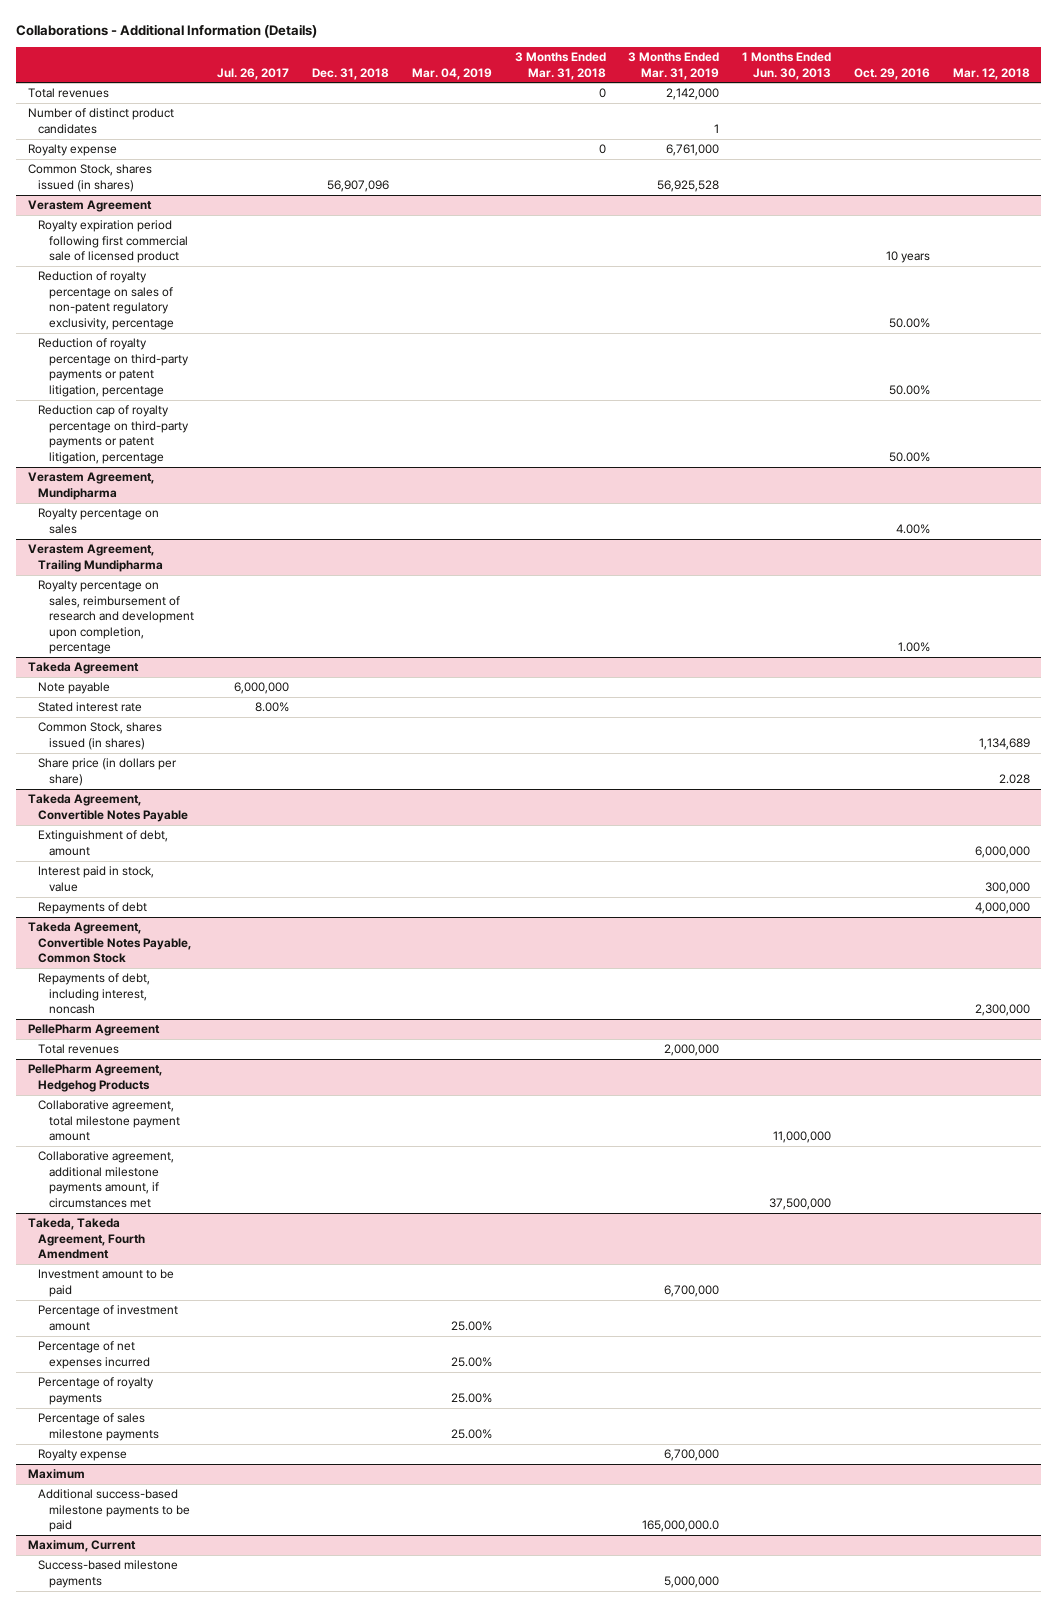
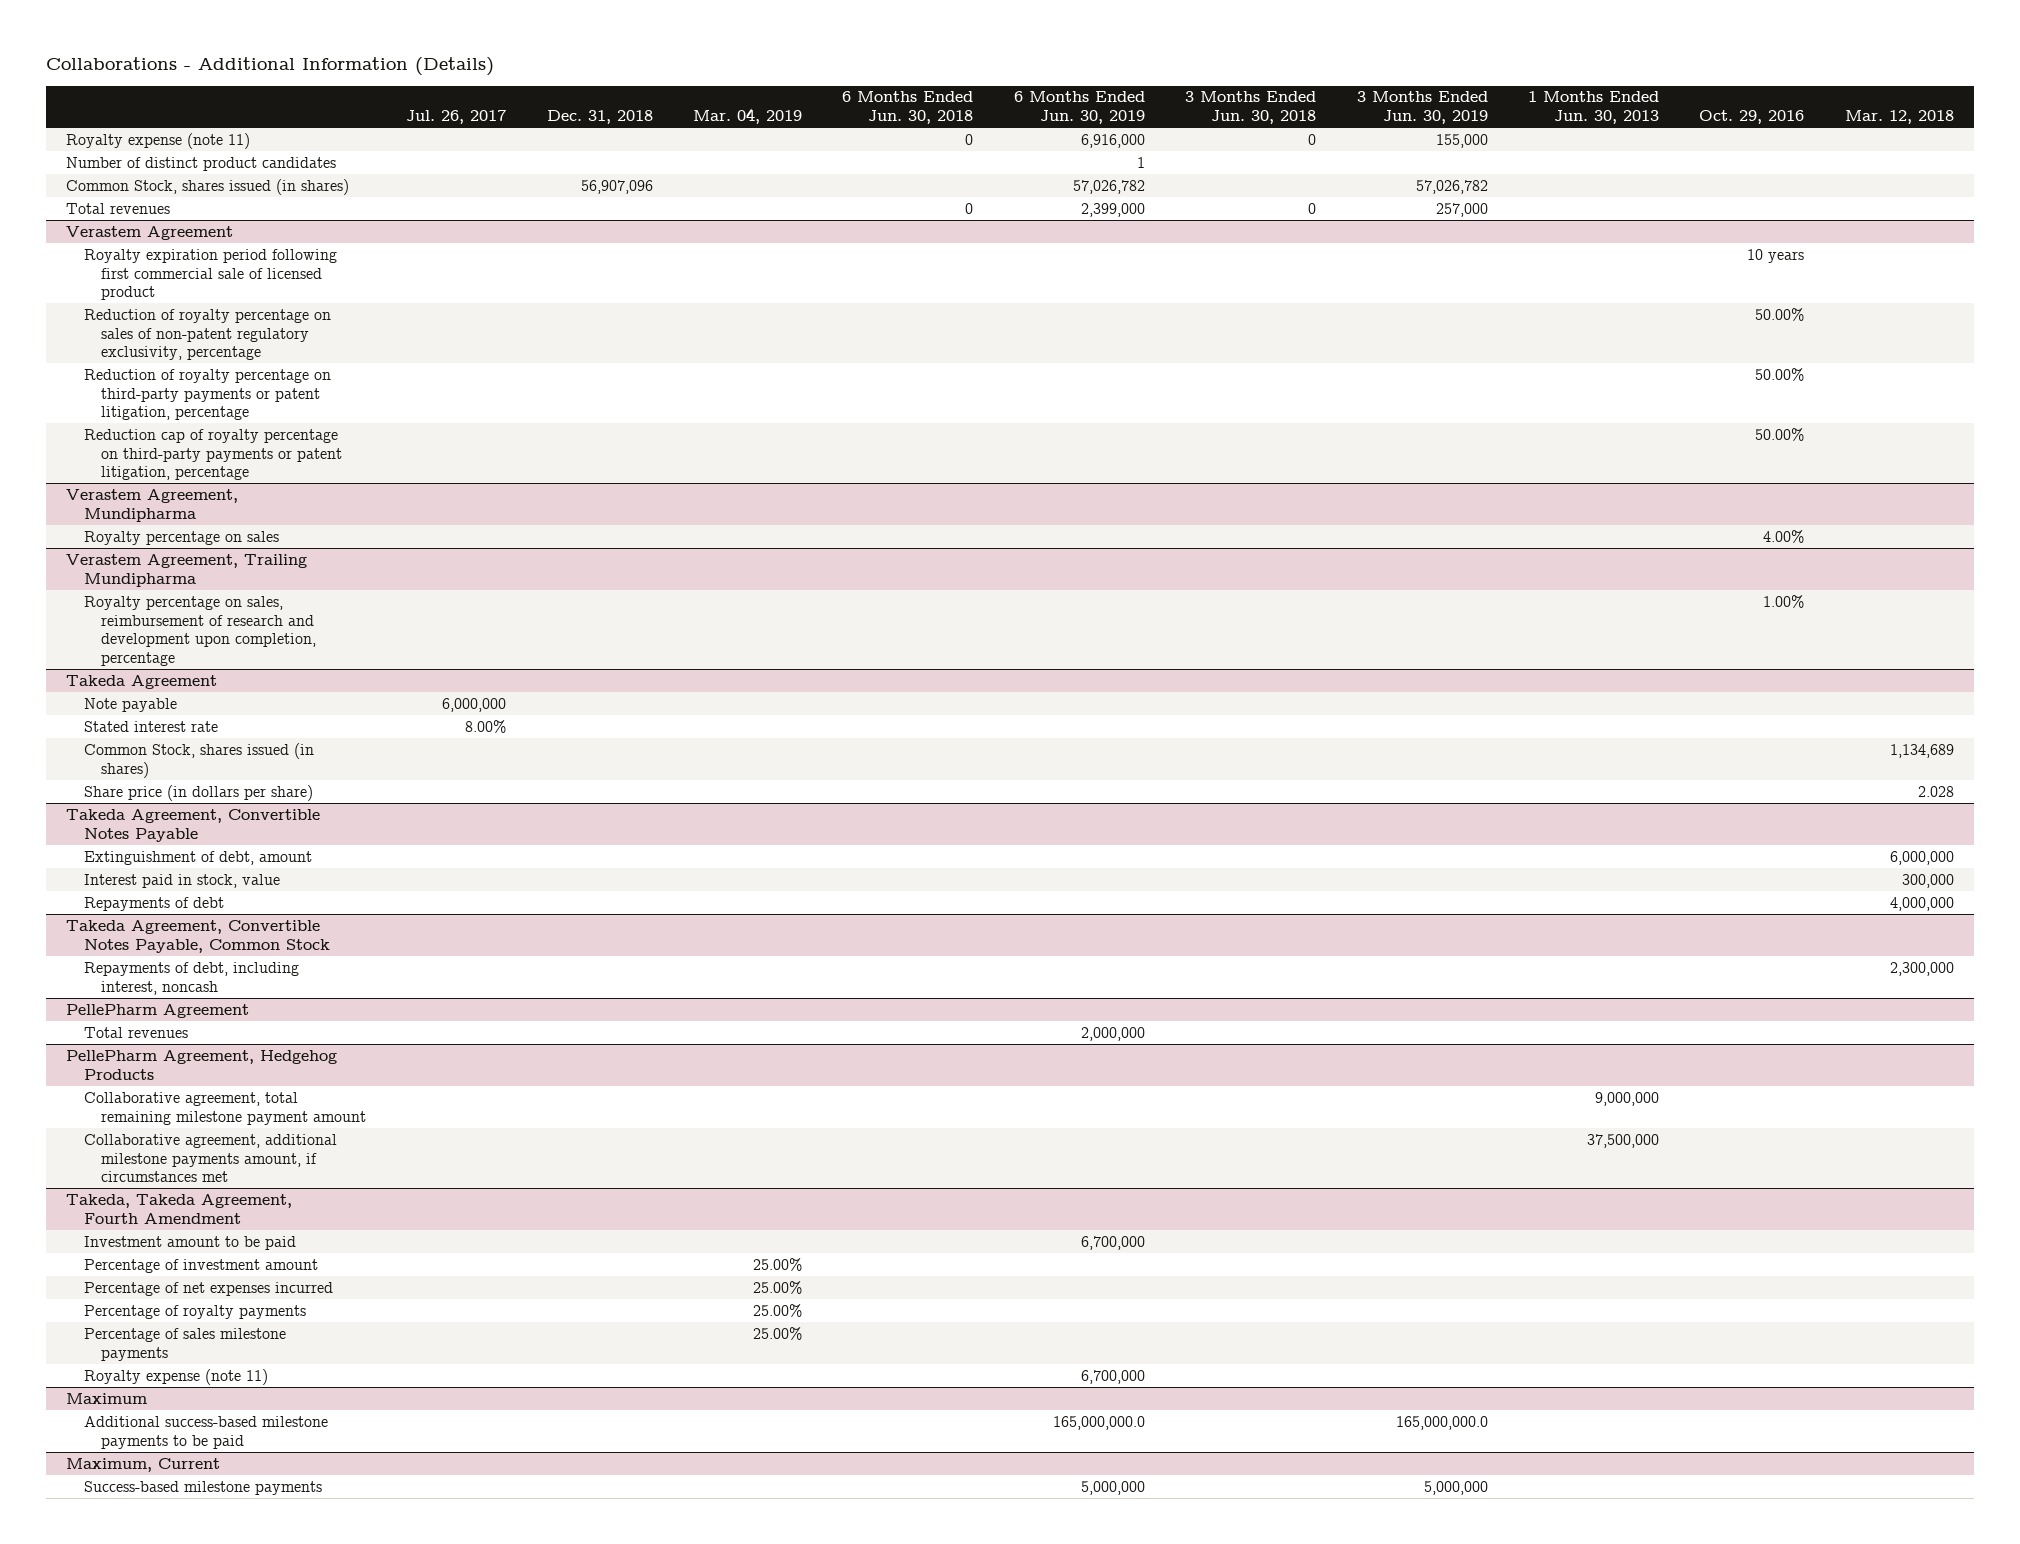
[514,52,606,80] 3 Months Ended Mar. 31, 2018 -> none
[628,52,720,80] 3 Months Ended Mar. 31, 2019 -> none
none -> [842,91,974,125] 6 Months Ended Jun. 30, 2018
none -> [1013,91,1145,125] 6 Months Ended Jun. 30, 2019
none -> [1185,91,1317,125] 3 Months Ended Jun. 30, 2018
none -> [1356,91,1488,125] 3 Months Ended Jun. 30, 2019
none -> [66,132,251,149] Royalty expense (note 11)
[27,144,117,157] Royalty expense -> none
[27,88,109,99] Total revenues -> [66,202,171,214] Total revenues
[38,1100,181,1142] Collaborative agreement, total milestone payment amount -> [83,1091,366,1125] Collaborative agreement, total remaining milestone payment amount
[773,1131,832,1144] 11,000,000 -> [1594,1091,1659,1106] 9,000,000
[38,1449,128,1462] Royalty expense -> [83,1368,268,1385] Royalty expense (note 11)

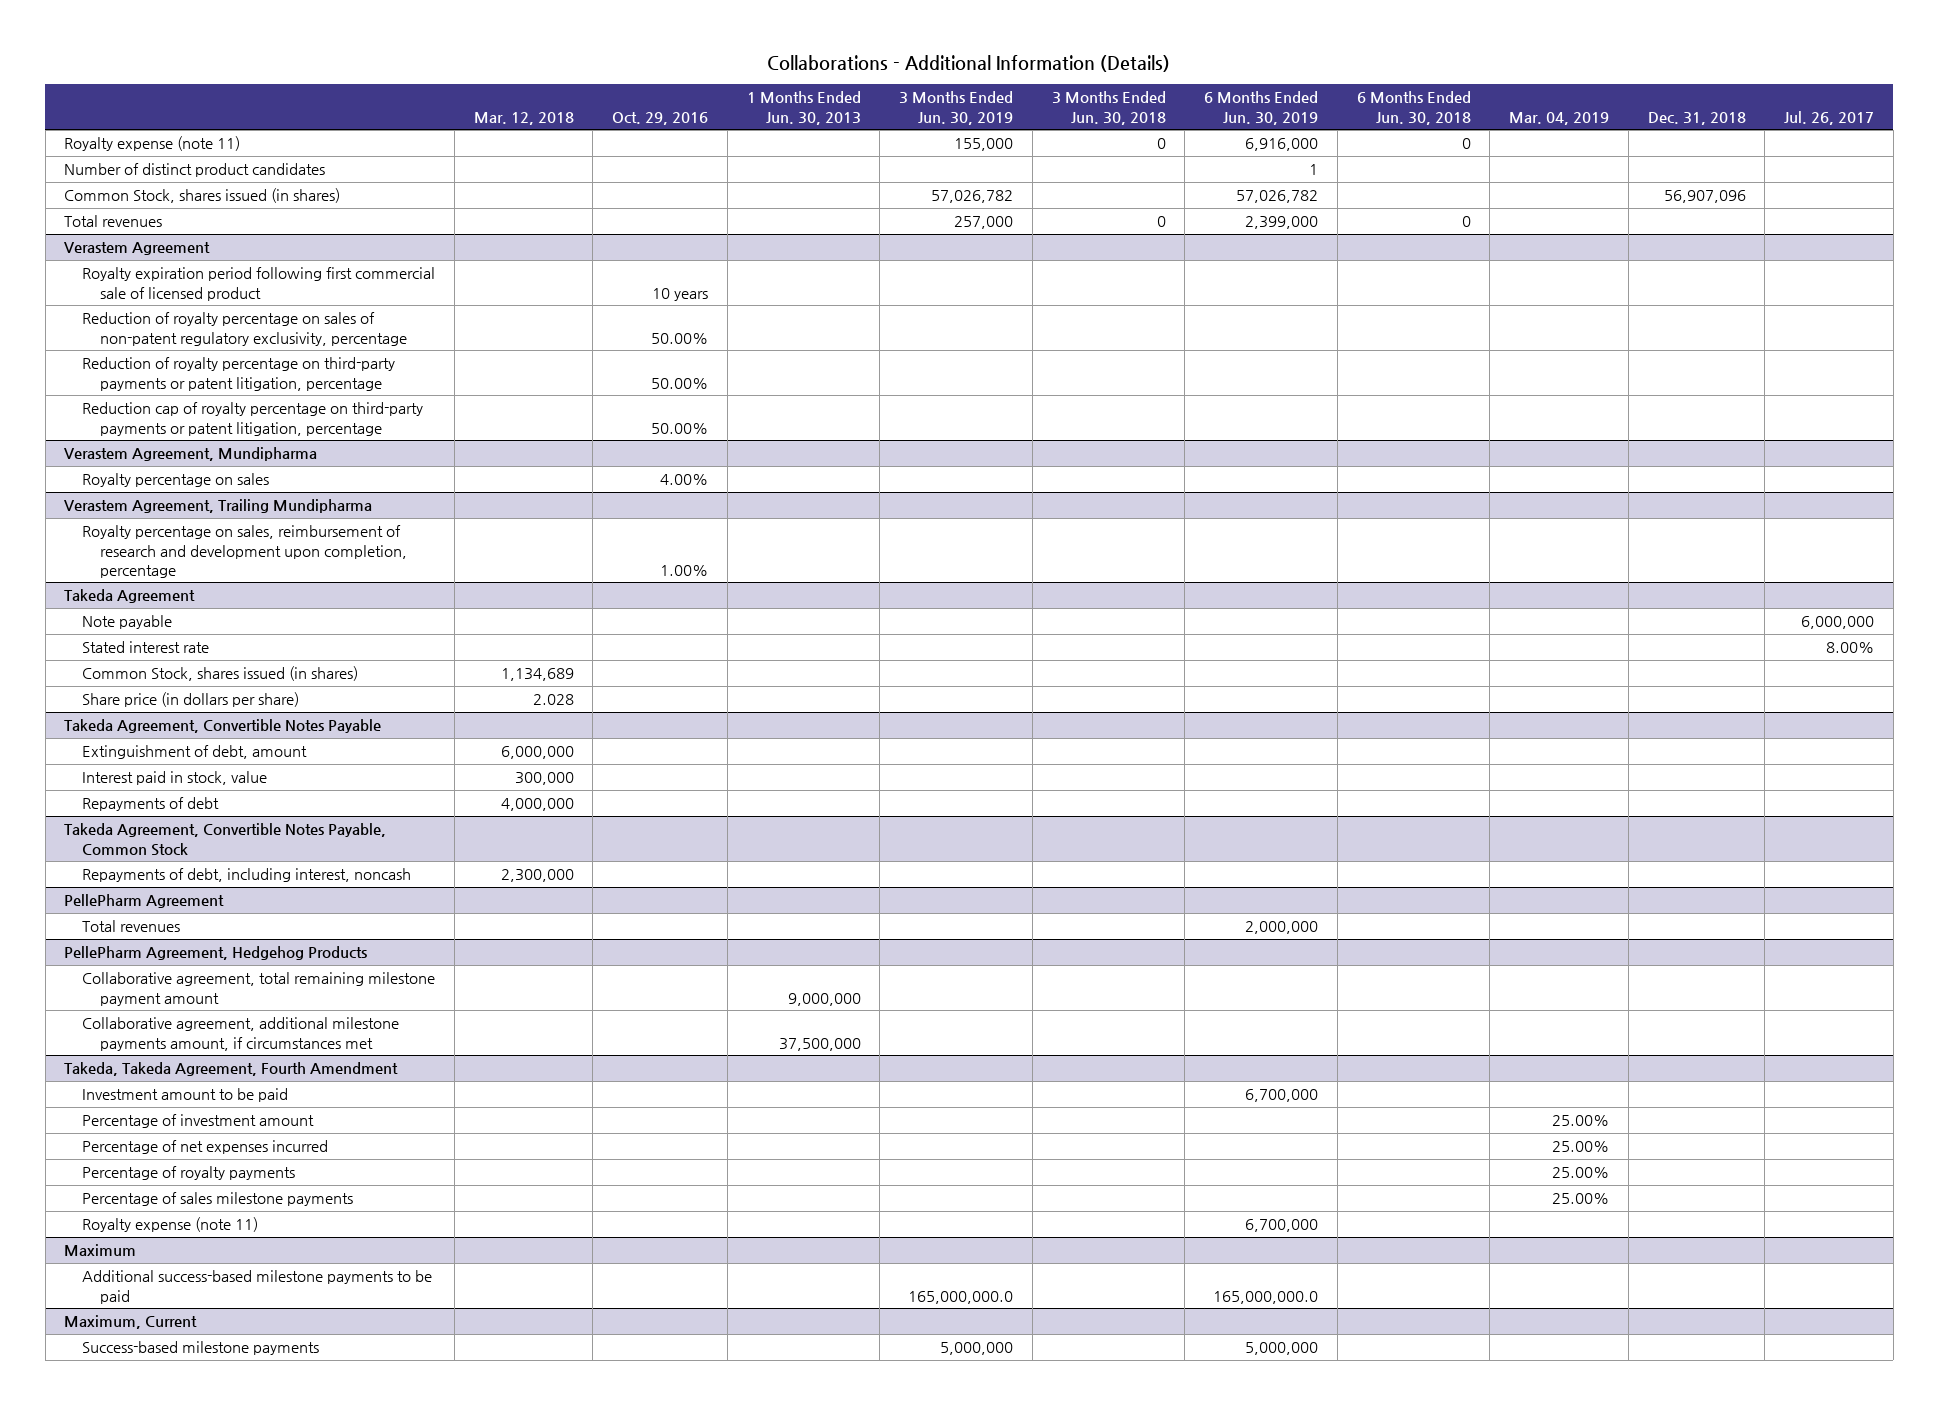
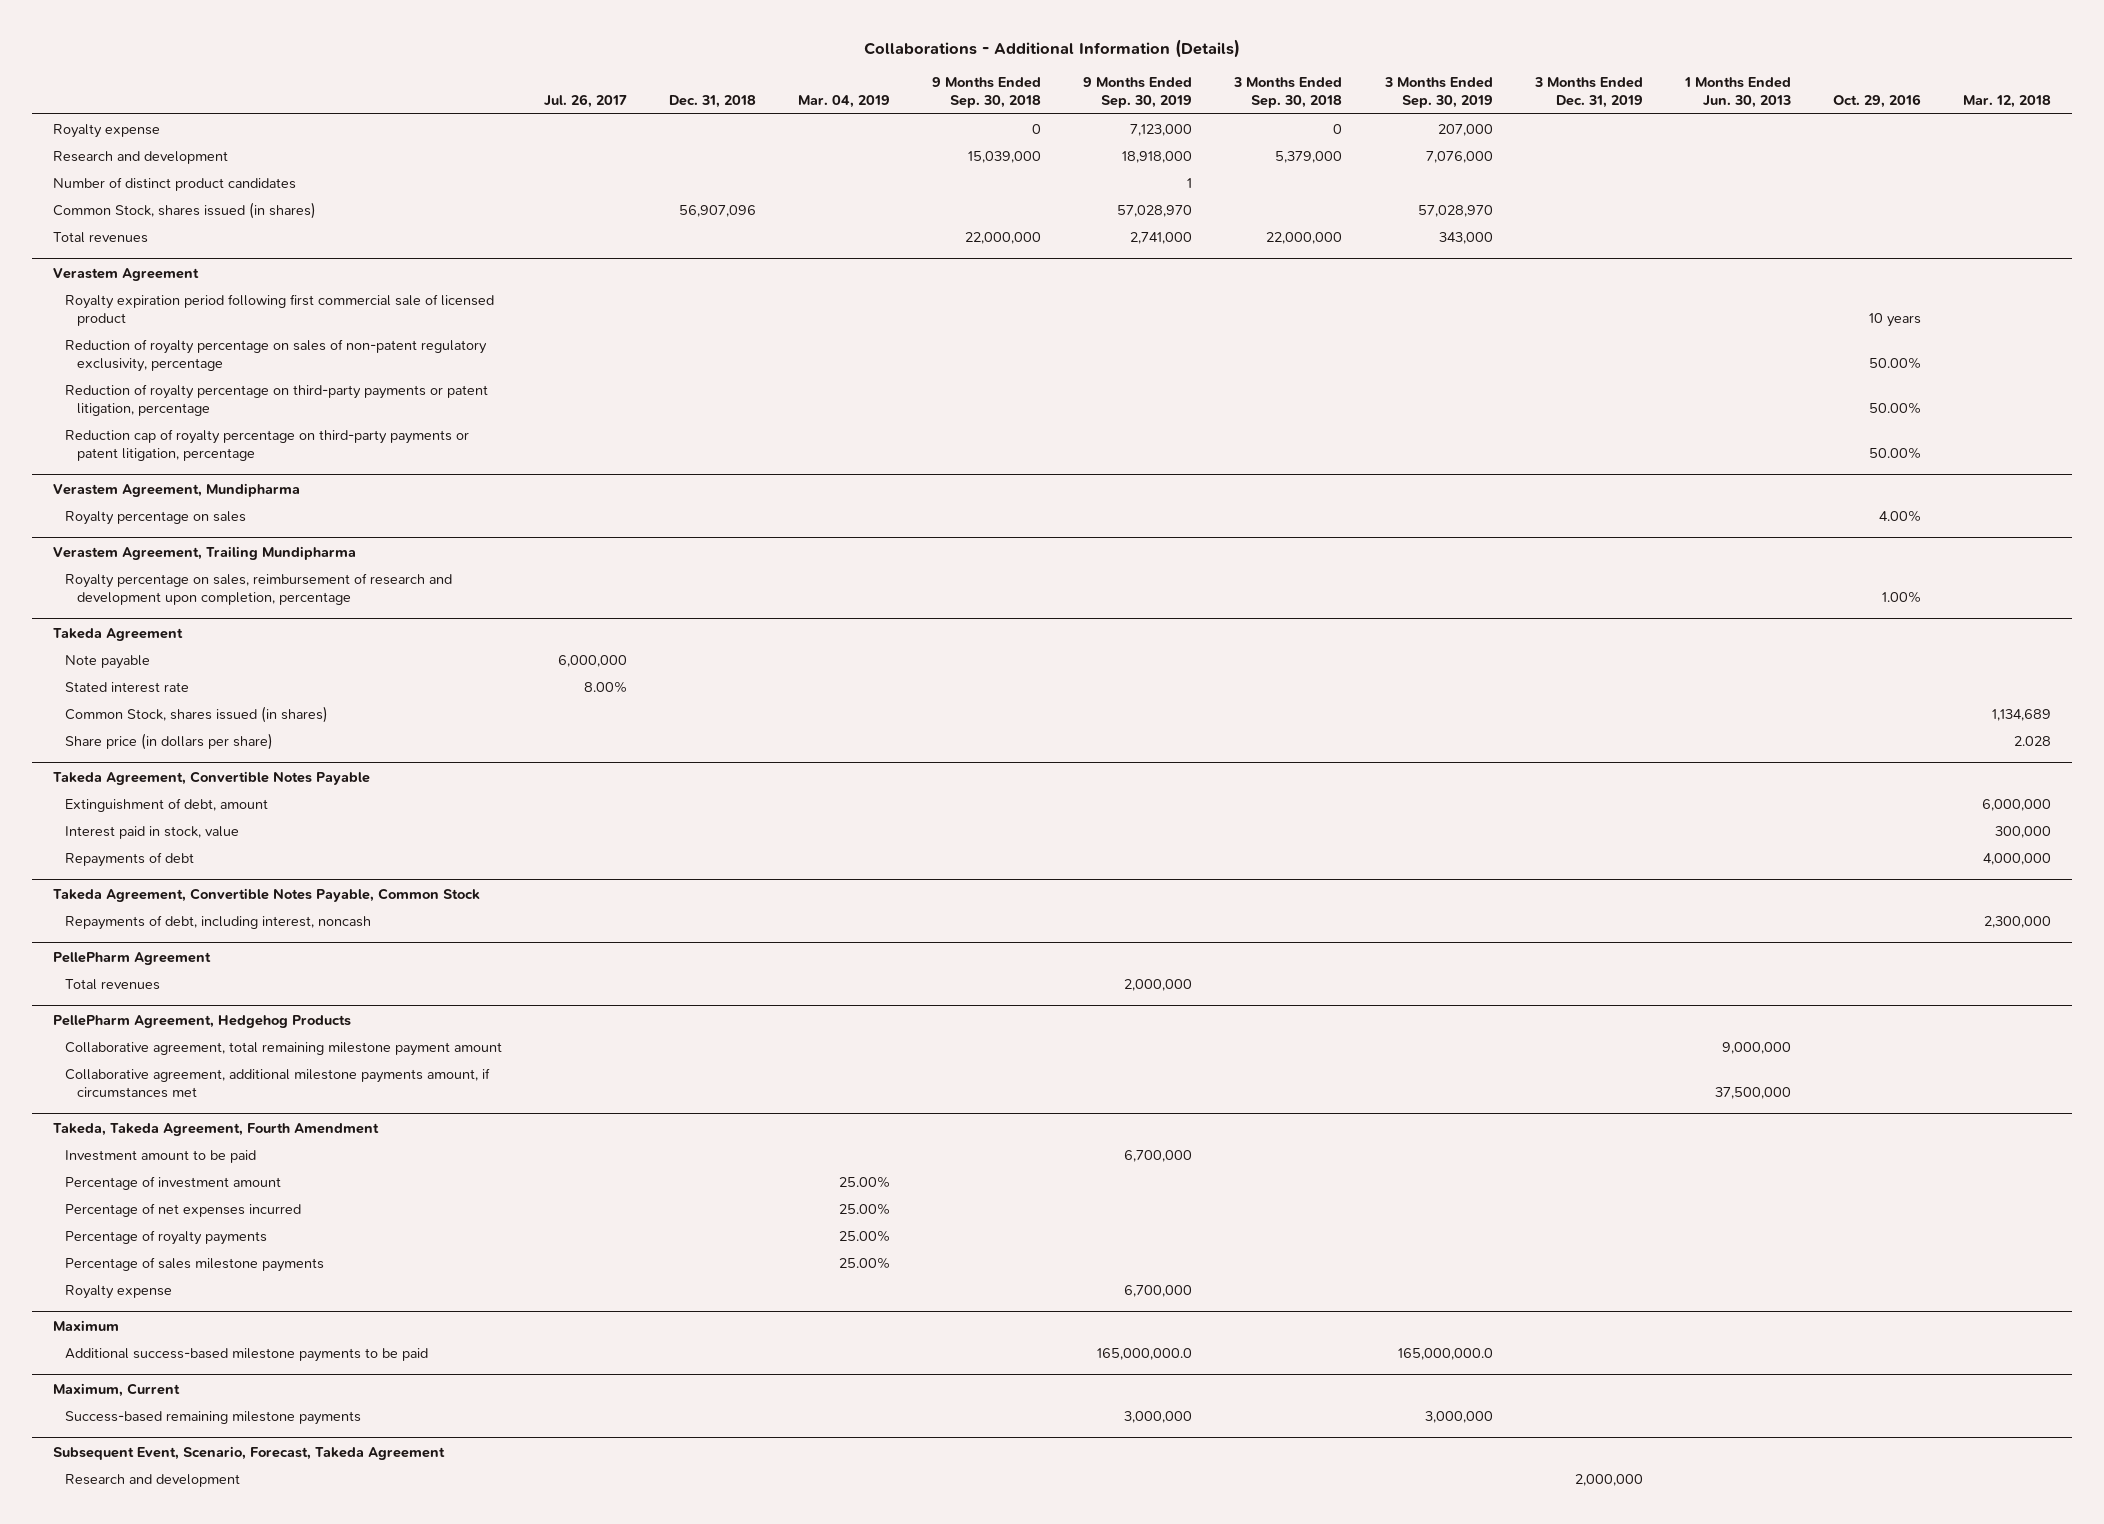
[899,91,1014,125] 3 Months Ended Jun. 30, 2019 -> none
[1051,91,1166,125] 3 Months Ended Jun. 30, 2018 -> none
[1204,91,1319,125] 6 Months Ended Jun. 30, 2019 -> none
[1356,91,1471,125] 6 Months Ended Jun. 30, 2018 -> none
none -> [932,76,1042,108] 9 Months Ended Sep. 30, 2018
none -> [1083,76,1193,108] 9 Months Ended Sep. 30, 2019
none -> [1233,76,1343,108] 3 Months Ended Sep. 30, 2018
none -> [1383,76,1493,108] 3 Months Ended Sep. 30, 2019
none -> [1533,76,1643,108] 3 Months Ended Dec. 31, 2019
[64,136,241,152] Royalty expense (note 11) -> [52,123,160,138] Royalty expense
none -> [52,150,228,164] Research and development
[81,1217,258,1233] Royalty expense (note 11) -> [64,1284,172,1299] Royalty expense
[81,1341,319,1356] Success-based milestone payments -> [64,1410,361,1425] Success-based remaining milestone payments
none -> [52,1445,445,1460] Subsequent Event, Scenario, Forecast, Takeda Agreement
none -> [64,1473,240,1487] Research and development

